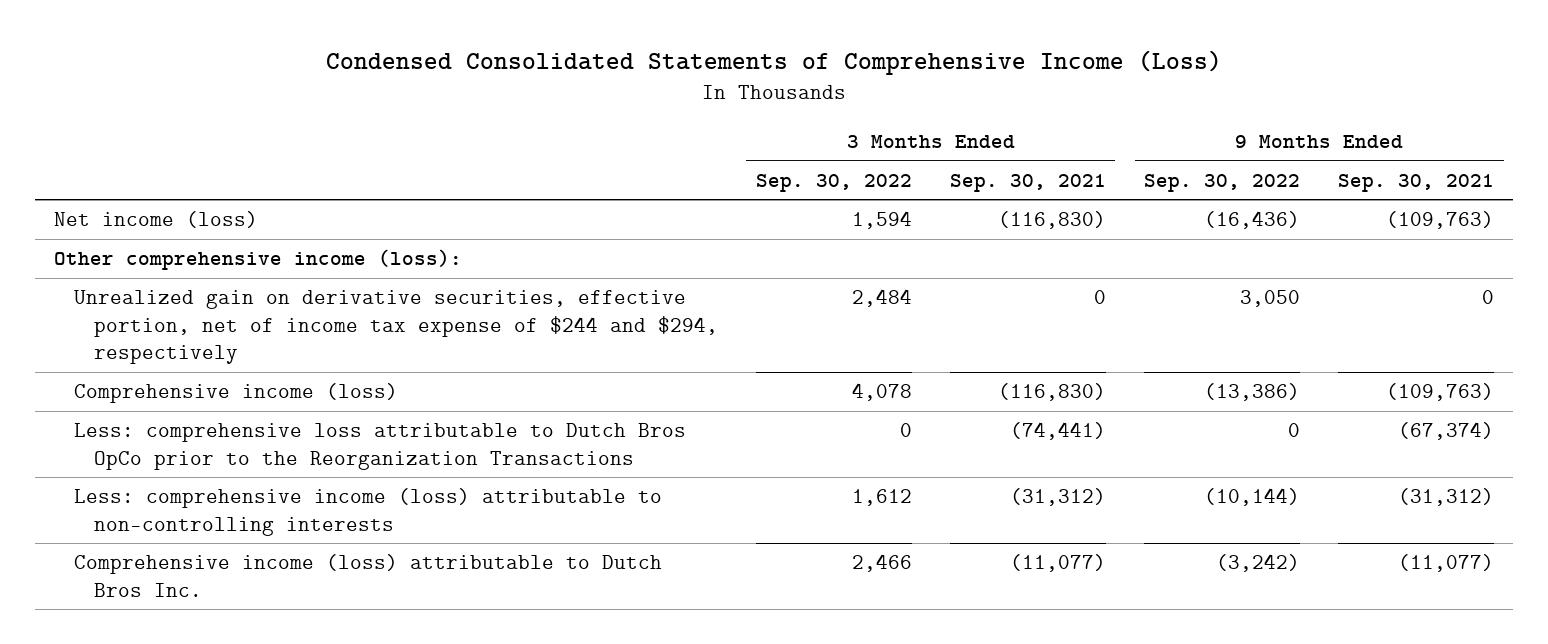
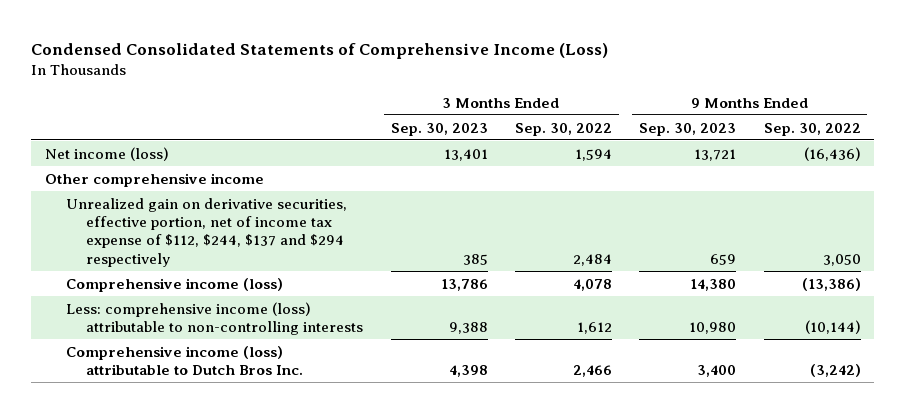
[949,173,1106,192] Sep. 30, 2021 -> none
[1338,173,1495,192] Sep. 30, 2021 -> none
none -> [390,122,488,136] Sep. 30, 2023
none -> [639,122,737,136] Sep. 30, 2023
[53,249,462,271] Other comprehensive income (loss): -> [45,172,265,187] Other comprehensive income
[73,290,718,364] Unrealized gain on derivative securities, effective portion, net of income tax expense of $244 and $294, respectively -> [65,197,347,267] Unrealized gain on derivative securities, effective portion, net of income tax expense of $112, $244, $137 and $294 respectively
[73,423,686,470] Less: comprehensive loss attributable to Dutch Bros OpCo prior to the Reorganization Transactions -> none

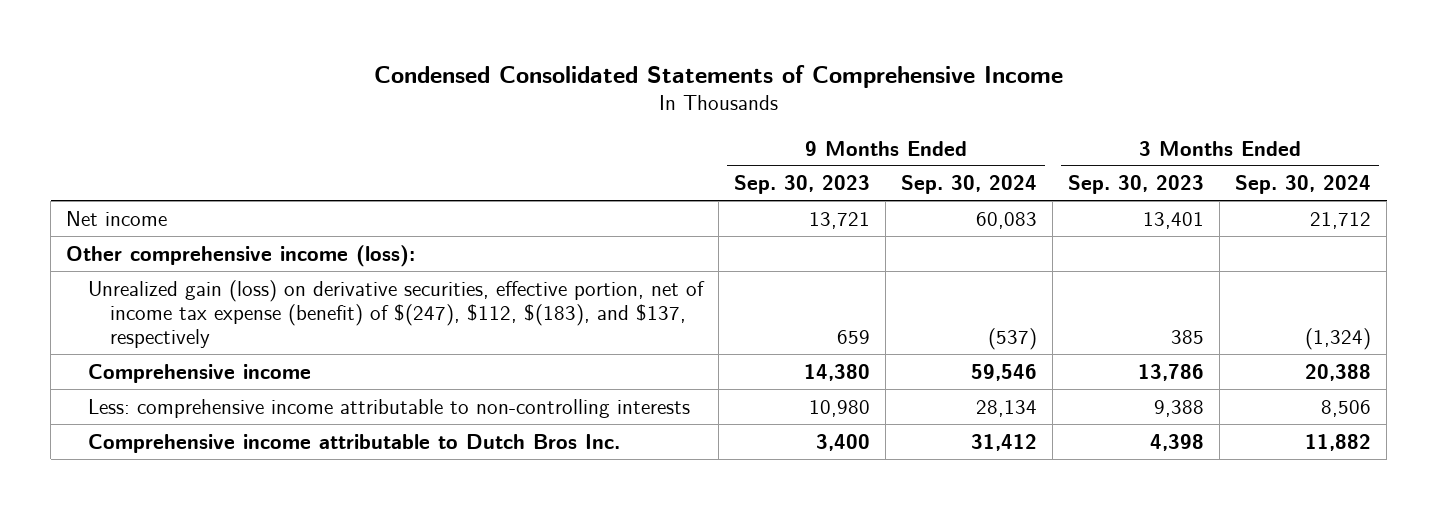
[31,42,609,59] Condensed Consolidated Statements of Comprehensive Income (Loss) -> [373,64,1063,88] Condensed Consolidated Statements of Comprehensive Income
[514,122,612,136] Sep. 30, 2022 -> none
[763,122,861,136] Sep. 30, 2022 -> none
none -> [901,175,1038,195] Sep. 30, 2024
none -> [1235,175,1372,195] Sep. 30, 2024
[45,146,170,161] Net income (loss) -> [66,210,168,226] Net income
[45,172,265,187] Other comprehensive income -> [66,244,416,267] Other comprehensive income (loss):
[65,197,347,267] Unrealized gain on derivative securities, effective portion, net of income tax expense of $112, $244, $137 and $294 respectively -> [88,279,706,348] Unrealized gain (loss) on derivative securities, effective portion, net of income tax expense (benefit) of $(247), $112, $(183), and $137, respectively
[65,277,283,292] Comprehensive income (loss) -> [88,363,312,383] Comprehensive income
[65,301,364,335] Less: comprehensive income (loss) attributable to non-controlling interests -> [88,398,691,418] Less: comprehensive income attributable to non-controlling interests
[65,345,304,375] Comprehensive income (loss) attributable to Dutch Bros Inc. -> [88,433,621,453] Comprehensive income attributable to Dutch Bros Inc.

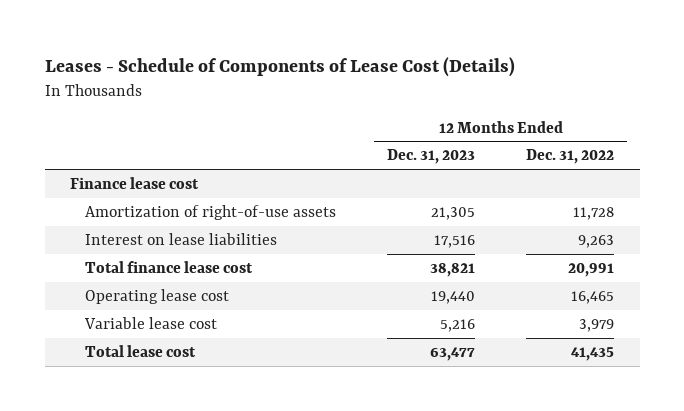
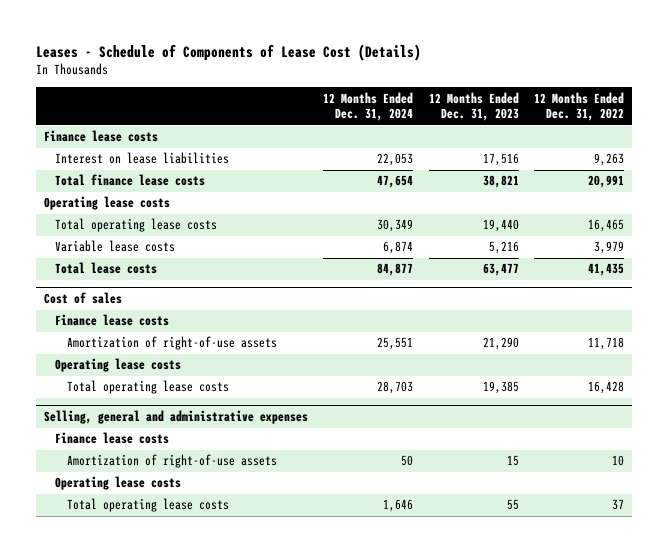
none -> [323,91,414,122] 12 Months Ended Dec. 31, 2024
[84,204,336,220] Amortization of right-of-use assets -> none
[70,176,200,189] Finance lease cost -> [44,130,159,143] Finance lease costs
[84,260,253,273] Total finance lease cost -> [55,174,206,187] Total finance lease costs
none -> [44,196,171,211] Operating lease costs
[84,288,229,304] Operating lease cost -> [55,218,218,233] Total operating lease costs
[83,316,217,329] Variable lease cost -> [55,240,176,253] Variable lease costs
[84,344,196,357] Total lease cost -> [55,262,158,275] Total lease costs
none -> [44,292,123,305] Cost of sales
none -> [55,314,170,327] Finance lease costs
none -> [66,336,277,351] Amortization of right-of-use assets
none -> [55,358,182,373] Operating lease costs
none -> [66,380,229,395] Total operating lease costs
none -> [44,410,309,425] Selling, general and administrative expenses
none -> [55,432,170,445] Finance lease costs
none -> [66,454,277,469] Amortization of right-of-use assets
none -> [55,476,182,491] Operating lease costs
none -> [66,498,229,513] Total operating lease costs

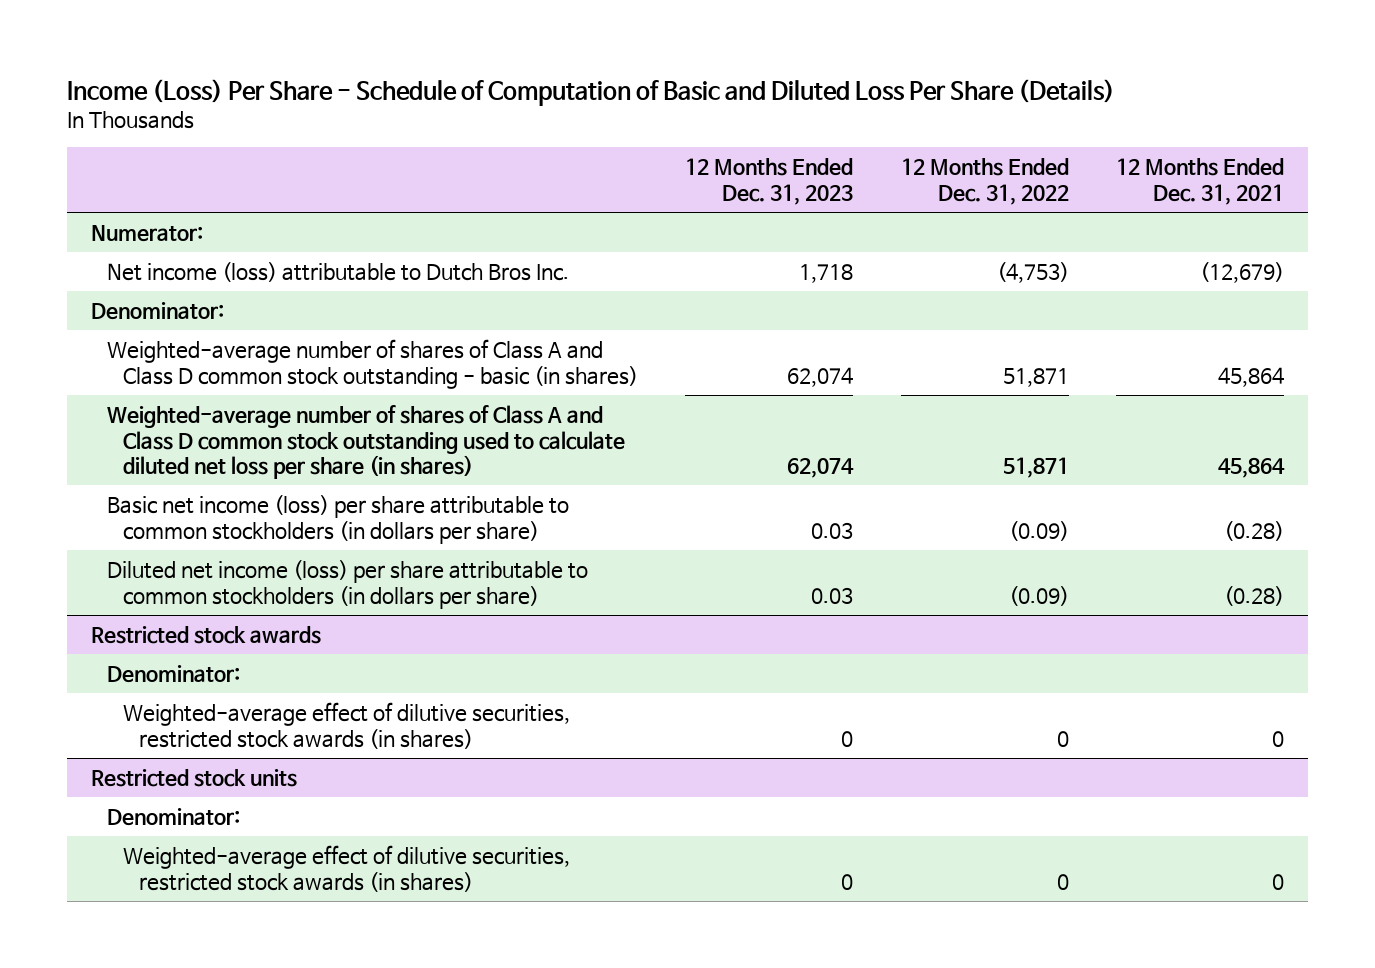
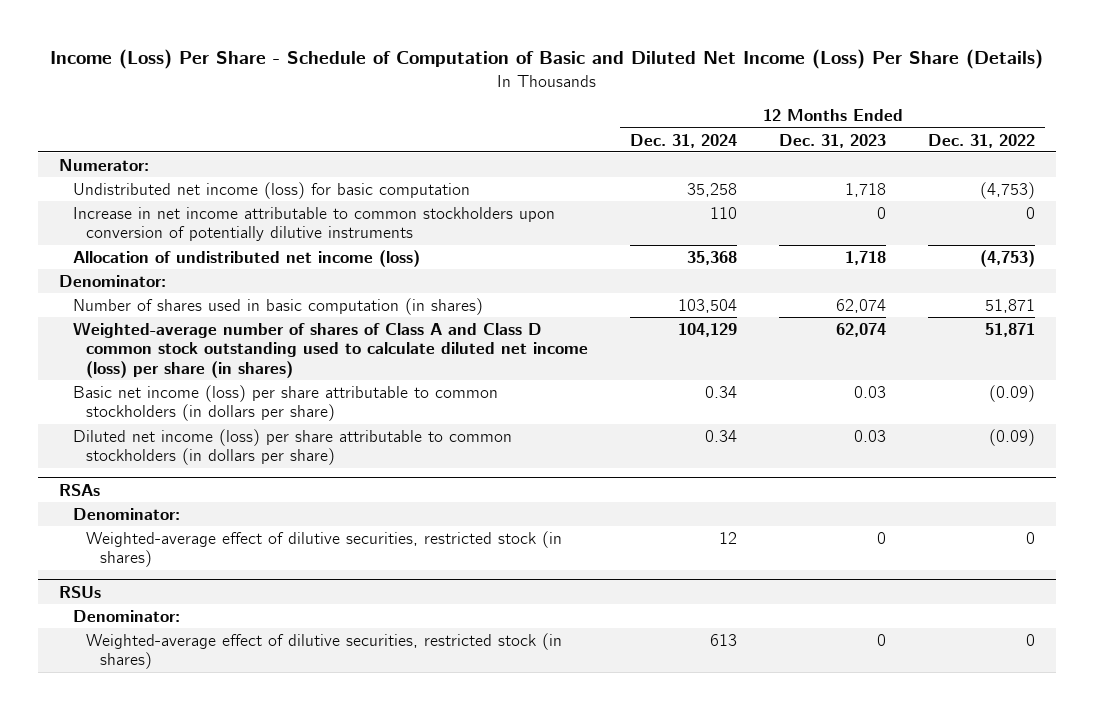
[67,79,1116,107] Income (Loss) Per Share - Schedule of Computation of Basic and Diluted Loss Per Share (Details) -> [50,49,1044,70] Income (Loss) Per Share - Schedule of Computation of Basic and Diluted Net Income (Loss) Per Share (Details)
[1116,158,1285,206] 12 Months Ended Dec. 31, 2021 -> none
none -> [630,133,738,148] Dec. 31, 2024
[106,261,569,282] Net income (loss) attributable to Dutch Bros Inc. -> [72,181,470,199] Undistributed net income (loss) for basic computation
none -> [72,206,555,242] Increase in net income attributable to common stockholders upon conversion of potentially dilutive instruments
none -> [72,249,420,267] Allocation of undistributed net income (loss)
[106,338,638,389] Weighted-average number of shares of Class A and Class D common stock outstanding - basic (in shares) -> [72,297,483,315] Number of shares used in basic computation (in shares)
[106,404,625,480] Weighted-average number of shares of Class A and Class D common stock outstanding used to calculate diluted net loss per share (in shares) -> [72,321,589,378] Weighted-average number of shares of Class A and Class D common stock outstanding used to calculate diluted net income (loss) per share (in shares)
[90,625,321,644] Restricted stock awards -> [59,483,101,496] RSAs
[122,701,570,749] Weighted-average effect of dilutive securities, restricted stock awards (in shares) -> [86,530,563,568] Weighted-average effect of dilutive securities, restricted stock (in shares)
[90,768,297,787] Restricted stock units -> [59,585,102,598] RSUs
[122,844,570,892] Weighted-average effect of dilutive securities, restricted stock awards (in shares) -> [86,632,563,670] Weighted-average effect of dilutive securities, restricted stock (in shares)

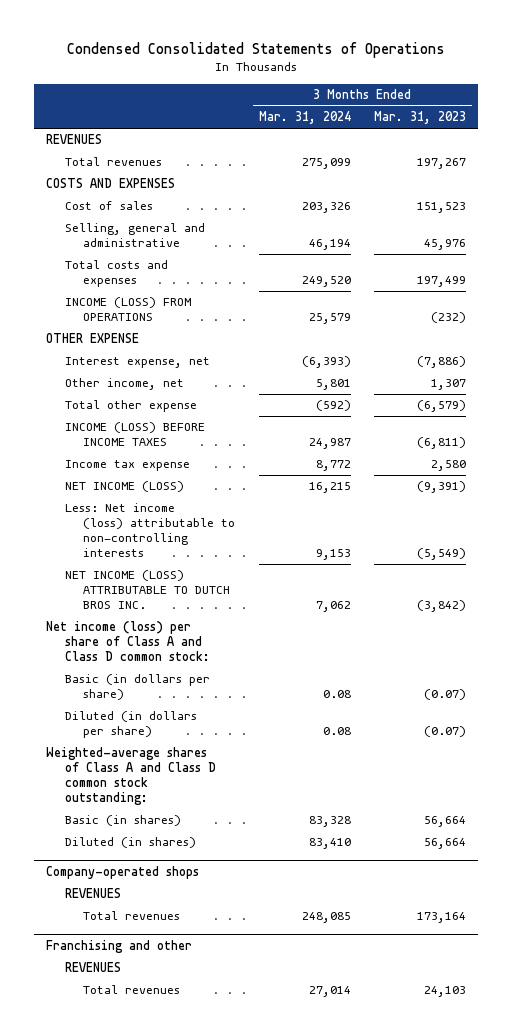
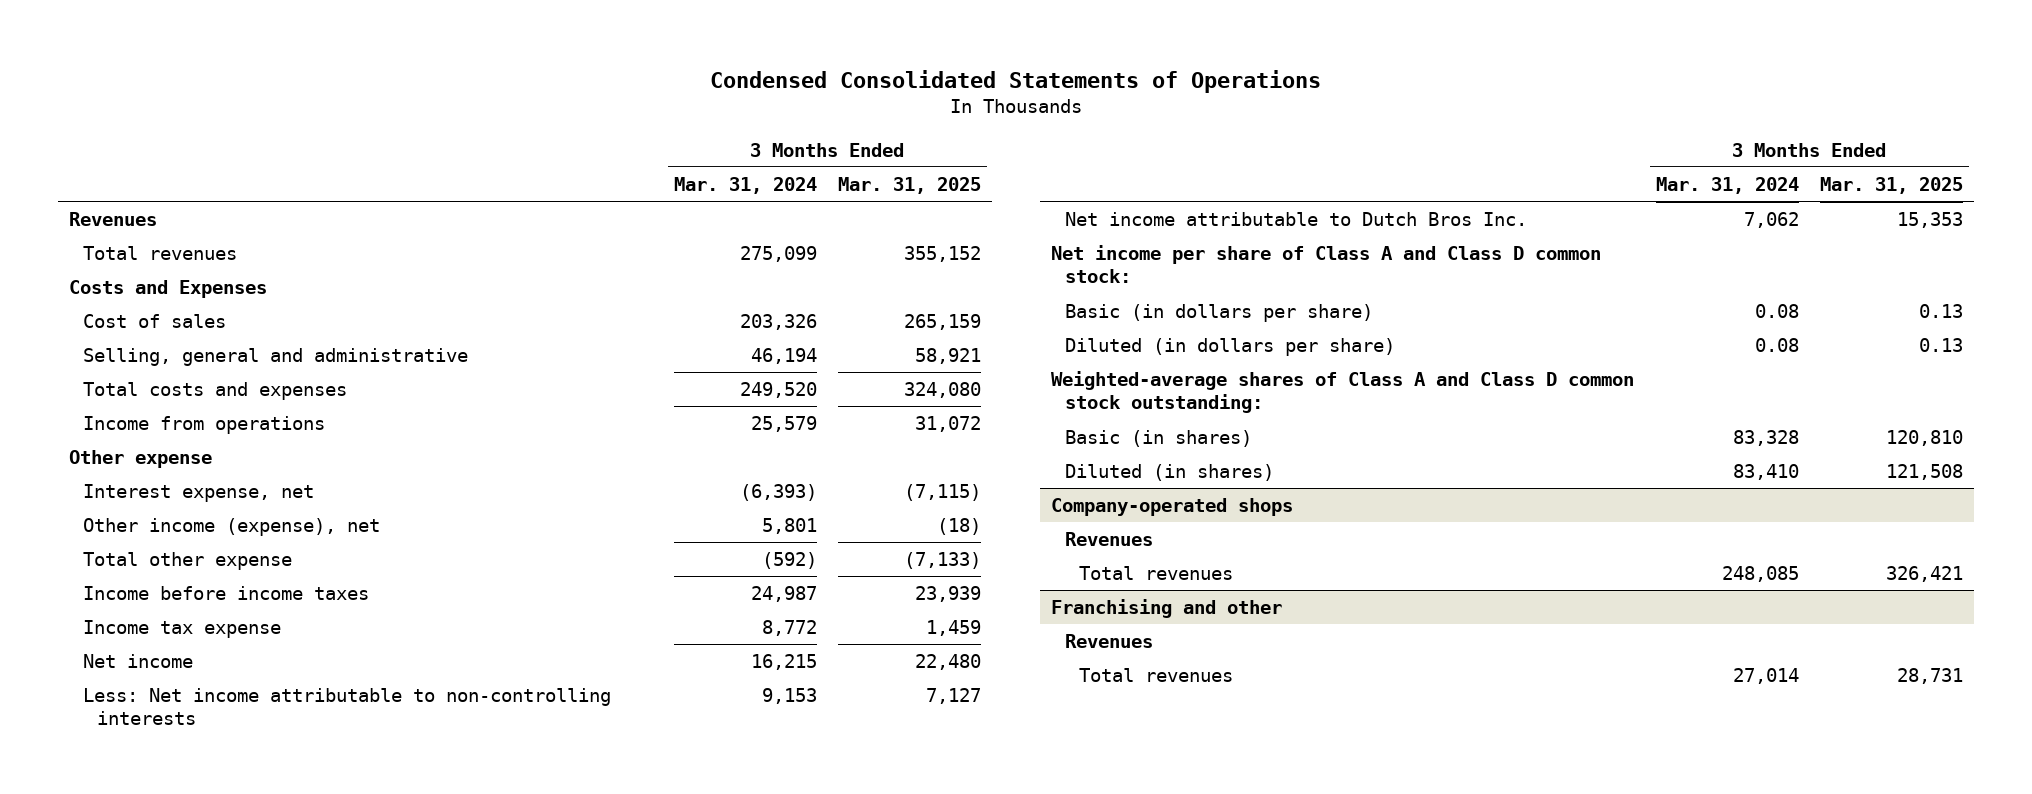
[374,111,467,125] Mar. 31, 2023 -> none
none -> [838,176,982,194] Mar. 31, 2025
[46,134,103,145] REVENUES -> [68,212,157,227] Revenues
[46,178,176,189] COSTS AND EXPENSES -> [68,280,267,299] Costs and Expenses
[64,297,191,322] INCOME (LOSS) FROM OPERATIONS -> [83,416,326,435] Income from operations
[46,333,140,344] OTHER EXPENSE -> [68,450,212,469] Other expense
[64,378,184,391] Other income, net -> [83,518,381,537] Other income (expense), net
[64,422,205,447] INCOME (LOSS) BEFORE INCOME TAXES -> [83,586,370,601] Income before income taxes
[64,481,184,493] NET INCOME (LOSS) -> [83,654,194,669] Net income
[64,503,236,558] Less: Net income (loss) attributable to non-controlling interests -> [83,688,612,726] Less: Net income attributable to non-controlling interests
[64,570,231,610] NET INCOME (LOSS) ATTRIBUTABLE TO DUTCH BROS INC. -> [1064,212,1527,227] Net income attributable to Dutch Bros Inc.
[46,621,210,662] Net income (loss) per share of Class A and Class D common stock: -> [1050,245,1601,284] Net income per share of Class A and Class D common stock:
[64,888,121,899] REVENUES -> [1064,532,1153,547] Revenues
[64,962,121,973] REVENUES -> [1064,634,1153,649] Revenues

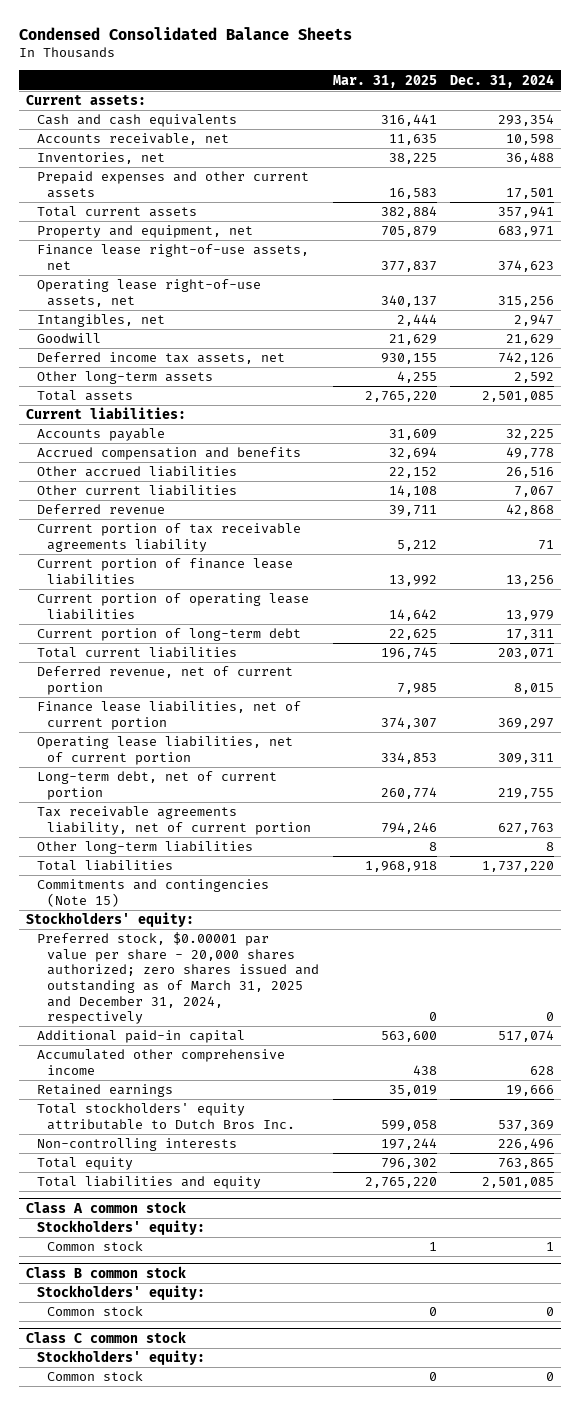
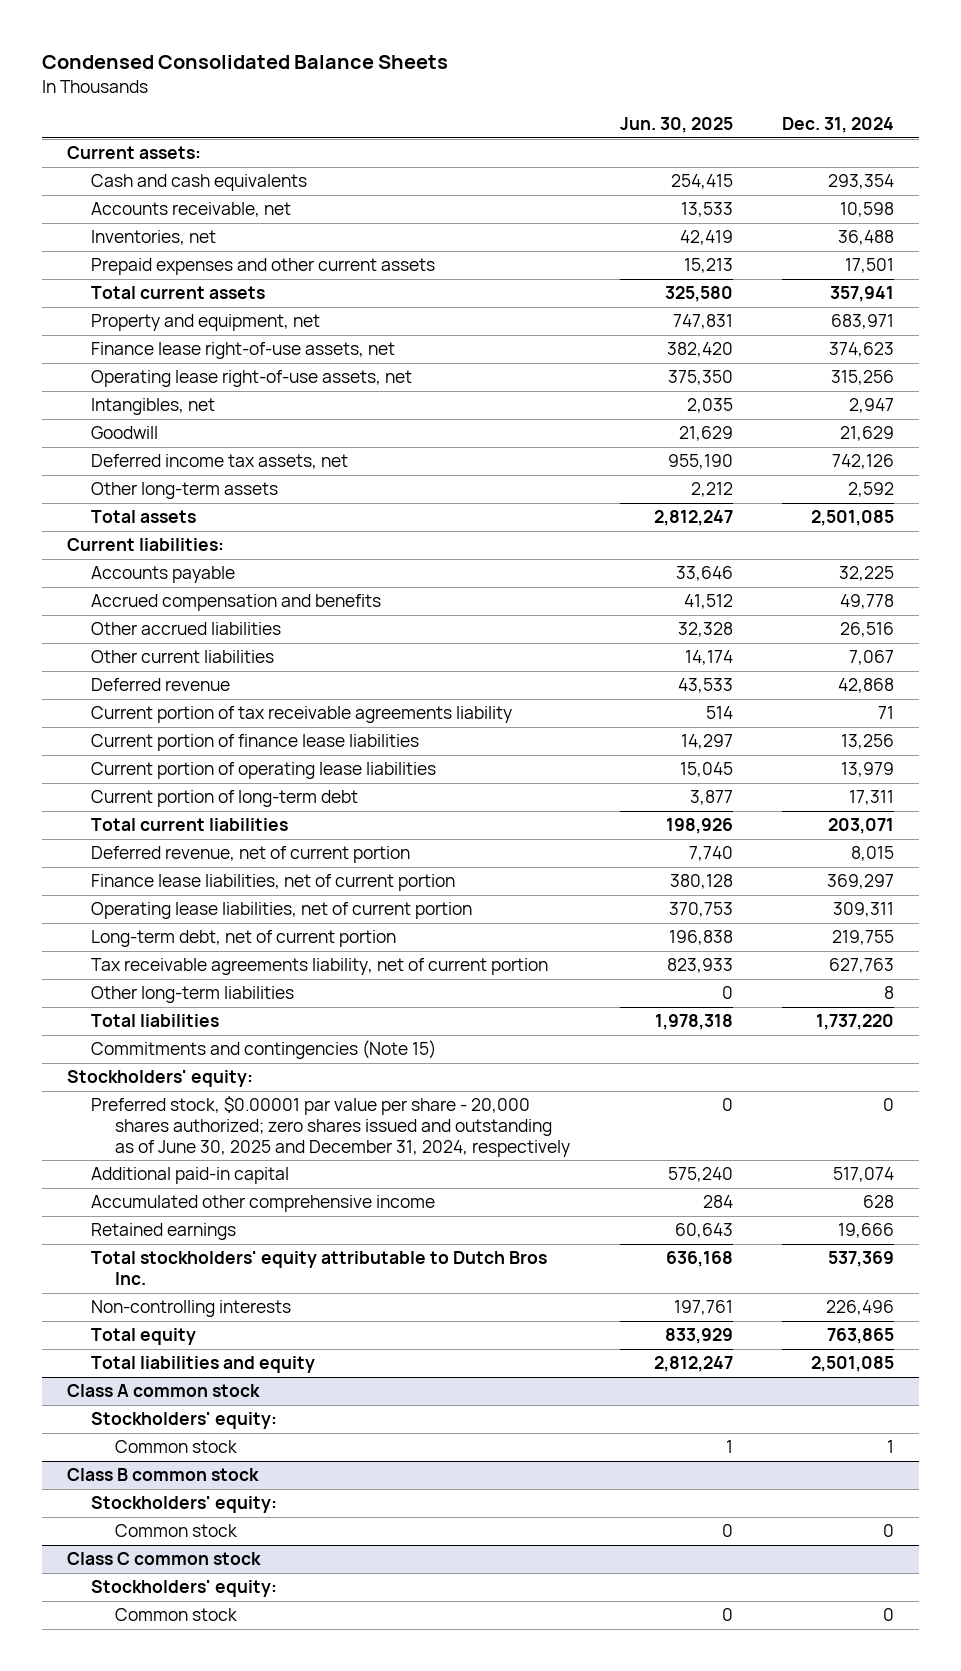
[332,74,437,88] Mar. 31, 2025 -> none
none -> [619,117,733,134] Jun. 30, 2025
[36,932,320,1025] Preferred stock, $0.00001 par value per share - 20,000 shares authorized; zero shares issued and outstanding as of March 31, 2025 and December 31, 2024, respectively -> [90,1096,571,1157] Preferred stock, $0.00001 par value per share - 20,000 shares authorized; zero shares issued and outstanding as of June 30, 2025 and December 31, 2024, respectively

